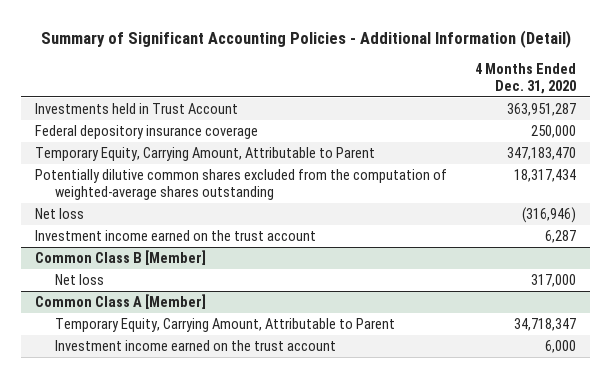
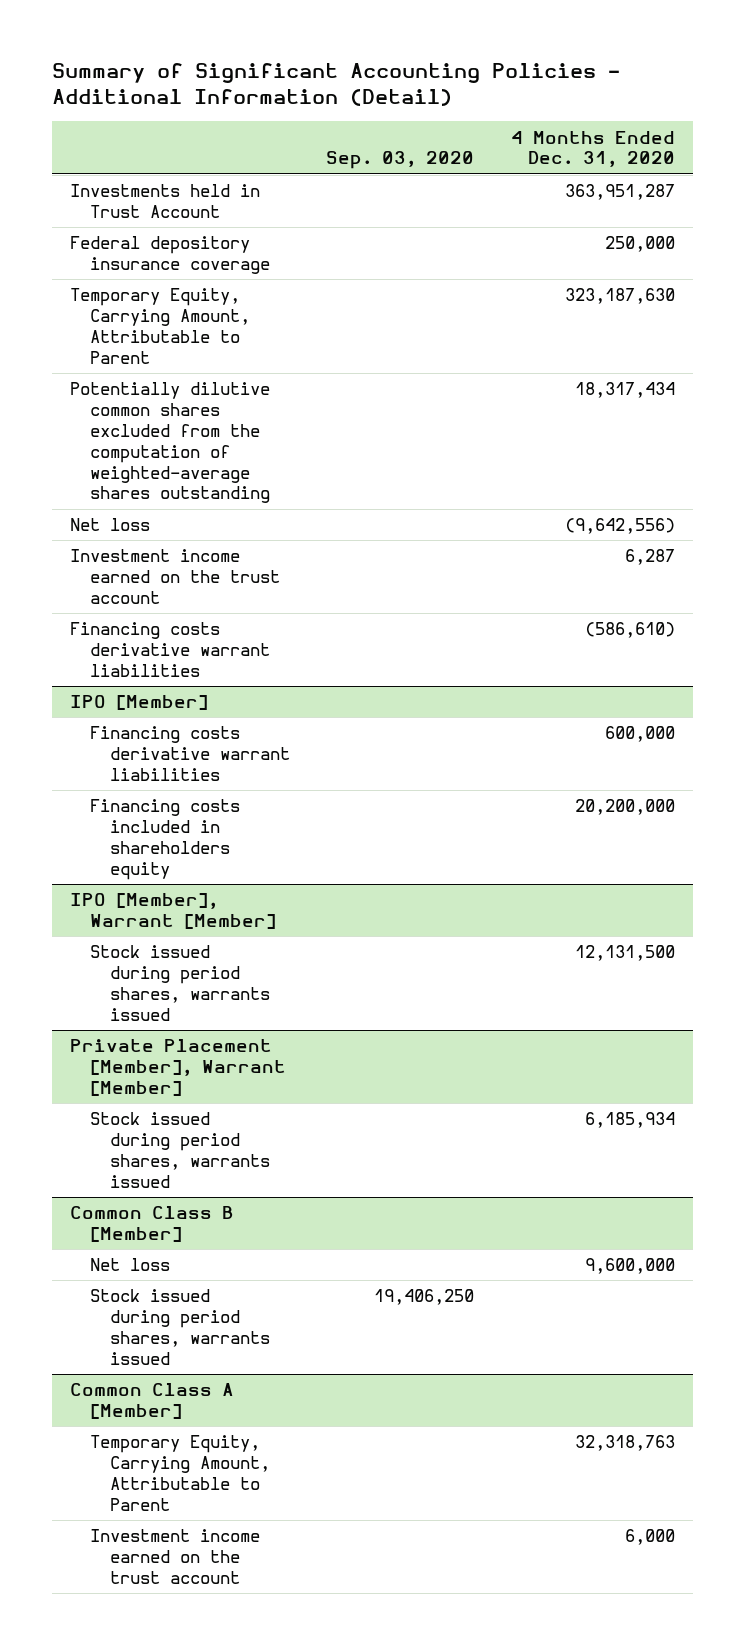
none -> [326,151,475,170] Sep. 03, 2020
[507,147,577,161] 347,183,470 -> [565,288,676,305] 323,187,630
[522,207,577,224] (316,946) -> [565,518,676,535] (9,642,556)
none -> [70,622,270,677] Financing costs derivative warrant liabilities
none -> [70,695,209,711] IPO [Member]
none -> [89,726,290,781] Financing costs derivative warrant liabilities
none -> [89,799,240,880] Financing costs included in shareholders equity
none -> [70,893,276,930] IPO [Member], Warrant [Member]
none -> [89,945,270,1021] Stock issued during period shares, warrants issued
none -> [70,1039,286,1096] Private Placement [Member], Warrant [Member]
none -> [89,1112,270,1188] Stock issued during period shares, warrants issued
[531,274,577,288] 317,000 -> [585,1258,676,1275] 9,600,000
none -> [89,1289,270,1365] Stock issued during period shares, warrants issued
[514,318,577,332] 34,718,347 -> [575,1435,676,1452] 32,318,763

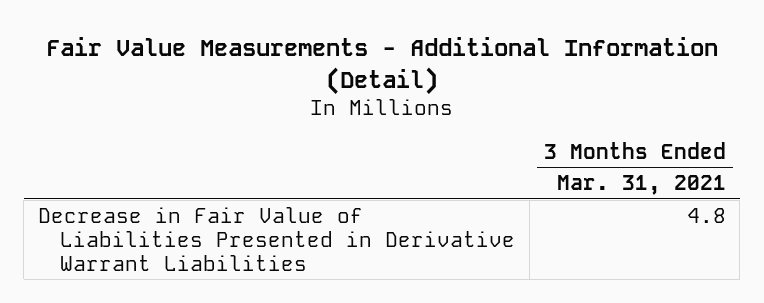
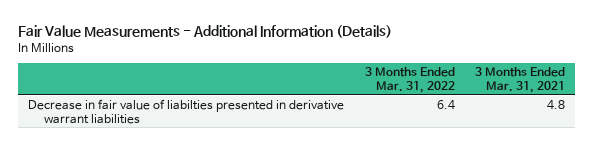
[45,36,718,95] Fair Value Measurements - Additional Information (Detail) -> [17,24,392,38] Fair Value Measurements - Additional Information (Details)
none -> [364,67,455,94] 3 Months Ended Mar. 31, 2022
[38,206,516,271] Decrease in Fair Value of Liabilities Presented in Derivative Warrant Liabilities -> [28,98,345,124] Decrease in fair value of liabilties presented in derivative warrant liabilities

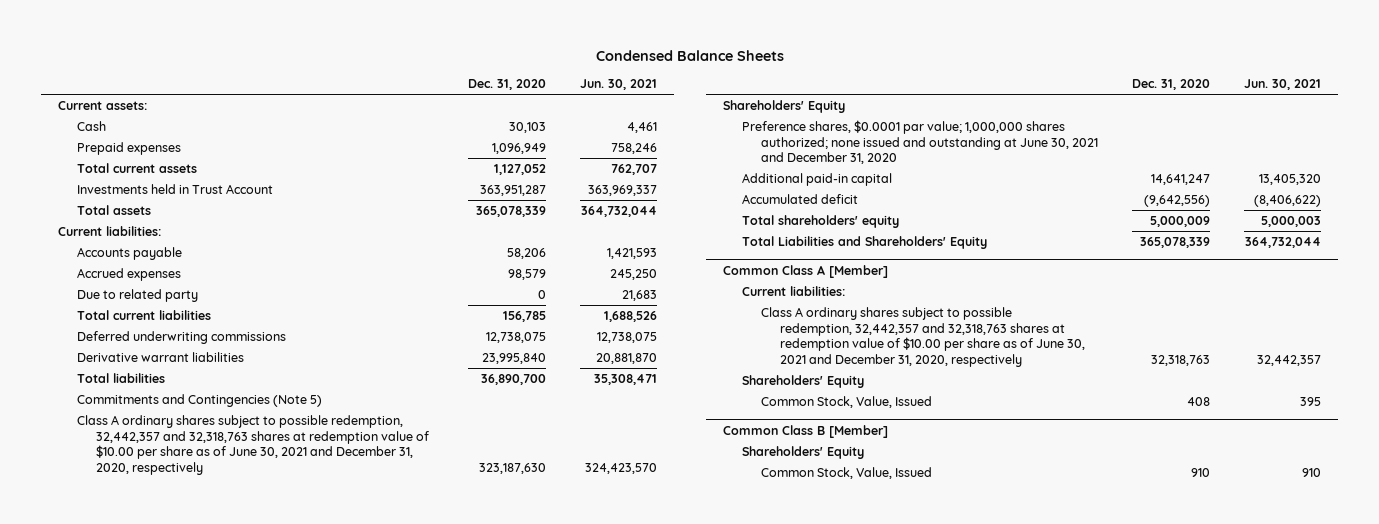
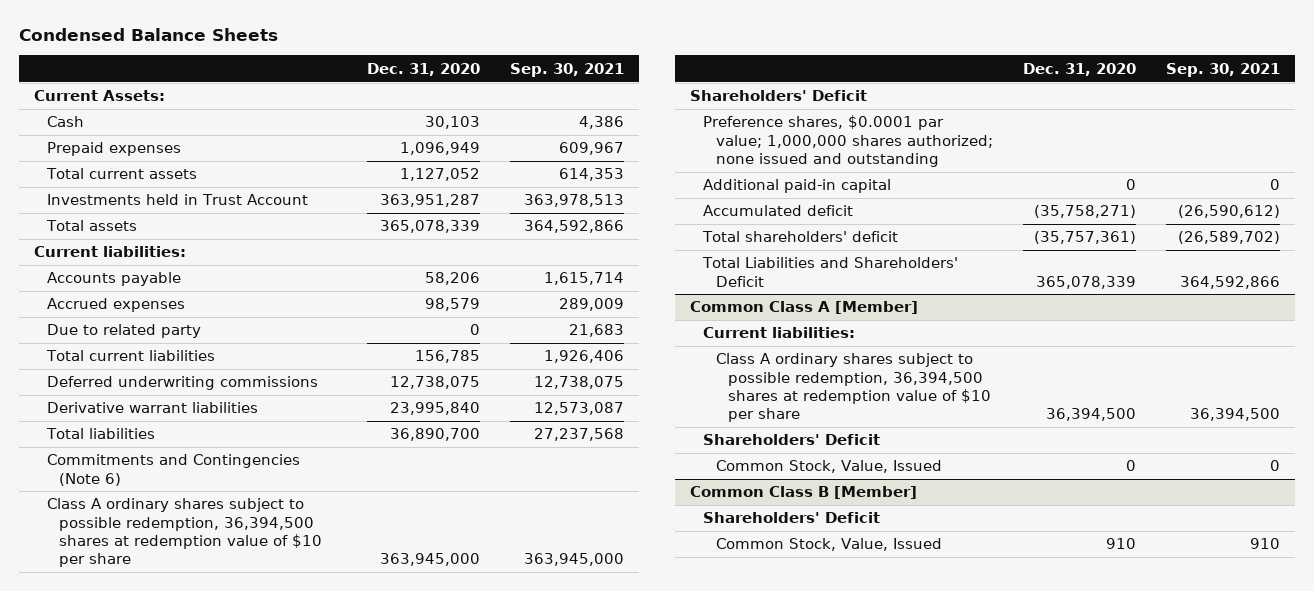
[579,79,657,91] Jun. 30, 2021 -> none
none -> [509,62,624,77] Sep. 30, 2021
[58,100,148,110] Current assets: -> [33,90,165,102] Current Assets:
[77,393,323,407] Commitments and Contingencies (Note 5) -> [46,454,300,486] Commitments and Contingencies (Note 6)
[77,414,430,475] Class A ordinary shares subject to possible redemption, 32,442,357 and 32,318,763 shares at redemption value of $10.00 per share as of June 30, 2021 and December 31, 2020, respectively -> [46,498,323,567] Class A ordinary shares subject to possible redemption, 36,394,500 shares at redemption value of $10 per share
[478,462,546,474] 323,187,630 -> [379,552,480,566] 363,945,000
[722,99,845,113] Shareholders' Equity -> [690,90,868,102] Shareholders' Deficit
[741,119,1098,165] Preference shares, $0.0001 par value; 1,000,000 shares authorized; none issued and outstanding at June 30, 2021 and December 31, 2020 -> [702,115,993,167] Preference shares, $0.0001 par value; 1,000,000 shares authorized; none issued and outstanding
[1151,173,1211,185] 14,641,247 -> [1125,179,1136,191] 0
[1144,194,1211,207] (9,642,556) -> [1033,205,1136,219] (35,758,271)
[741,214,899,228] Total shareholders' equity -> [701,231,898,243] Total shareholders' deficit
[1150,215,1211,227] 5,000,009 -> [1033,231,1136,245] (35,757,361)
[741,235,987,249] Total Liabilities and Shareholders' Equity -> [701,257,958,287] Total Liabilities and Shareholders' Deficit
[760,306,1086,367] Class A ordinary shares subject to possible redemption, 32,442,357 and 32,318,763 shares at redemption value of $10.00 per share as of June 30, 2021 and December 31, 2020, respectively -> [715,353,992,422] Class A ordinary shares subject to possible redemption, 36,394,500 shares at redemption value of $10 per share
[1151,354,1211,366] 32,318,763 -> [1045,407,1136,421] 36,394,500
[741,374,864,388] Shareholders' Equity -> [702,434,880,446] Shareholders' Deficit
[1187,396,1211,406] 408 -> [1125,460,1136,472] 0
[741,445,864,459] Shareholders' Equity -> [702,512,880,524] Shareholders' Deficit

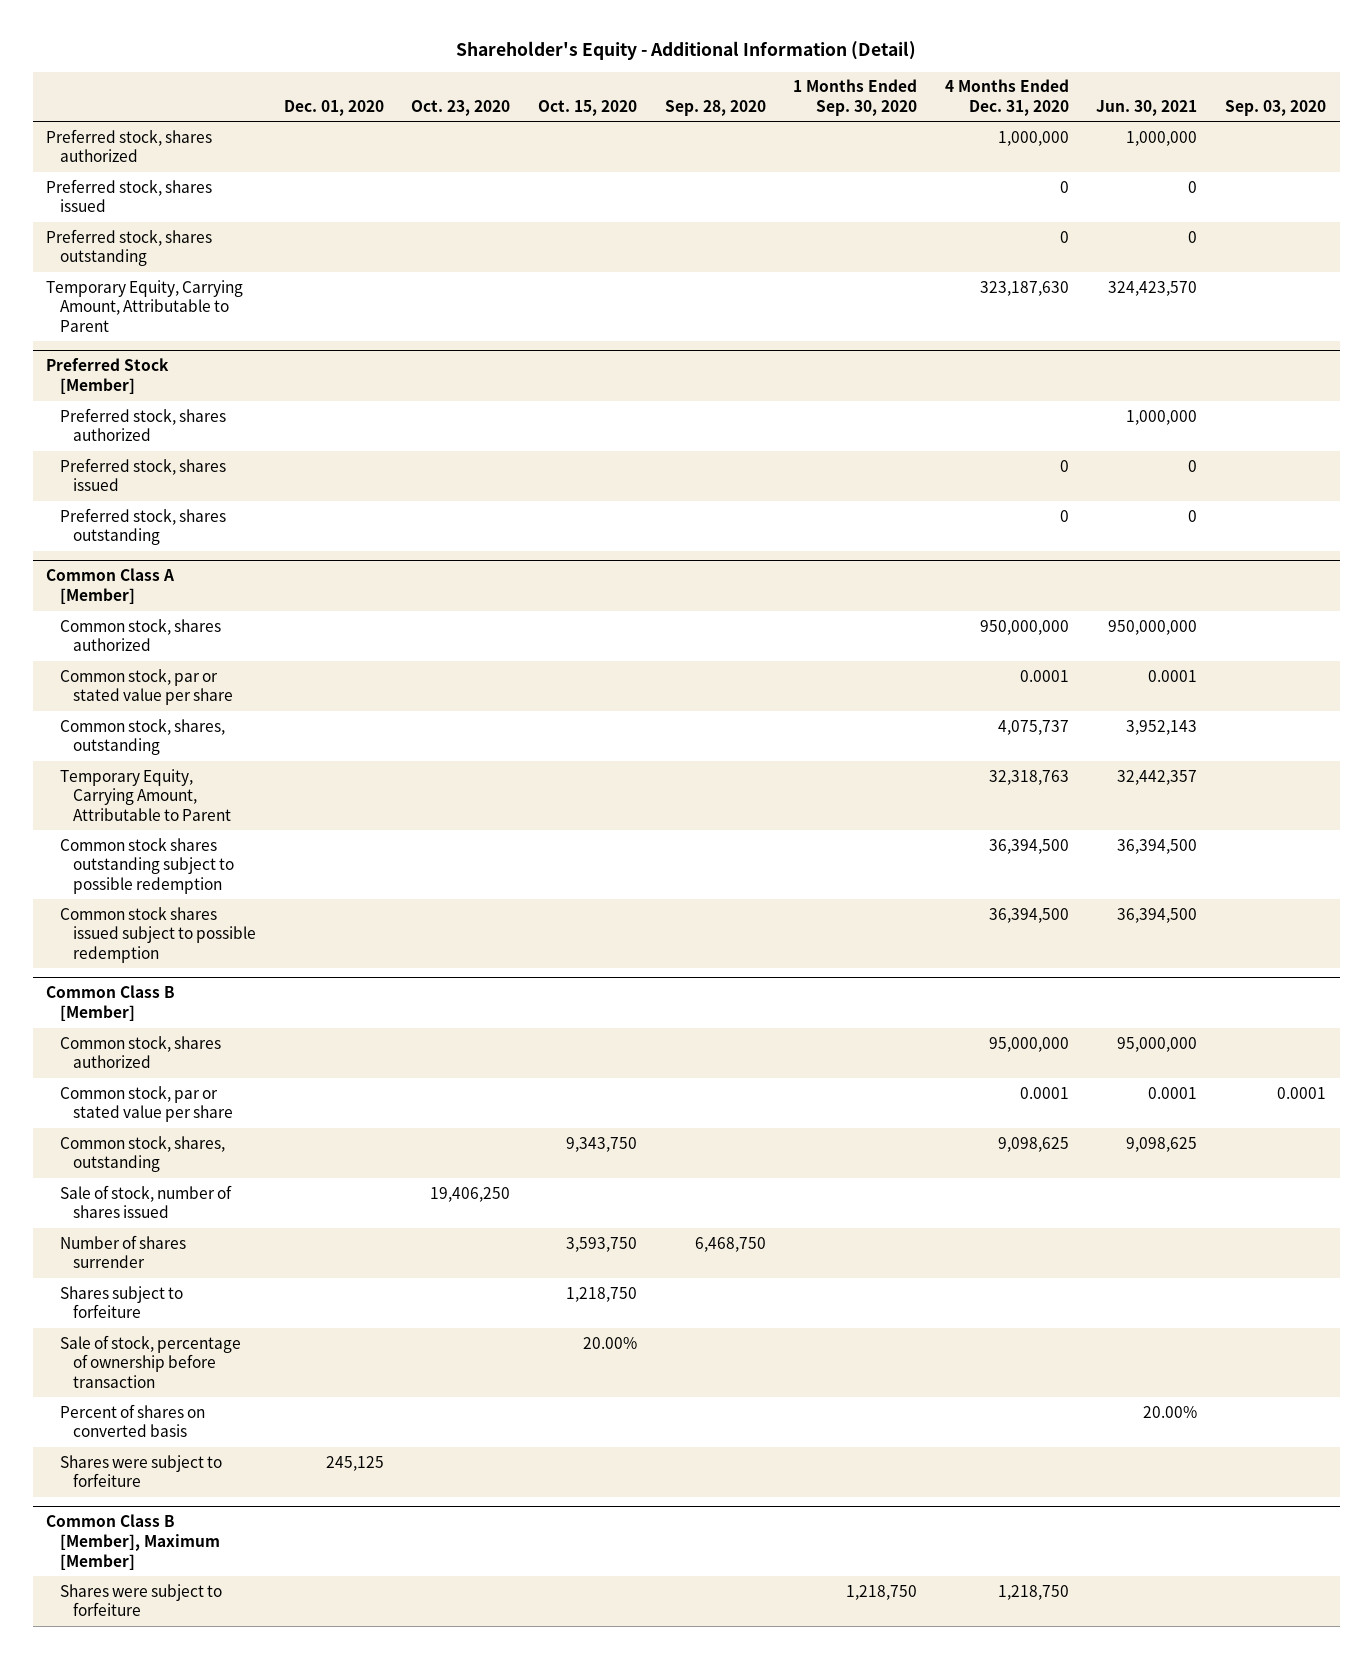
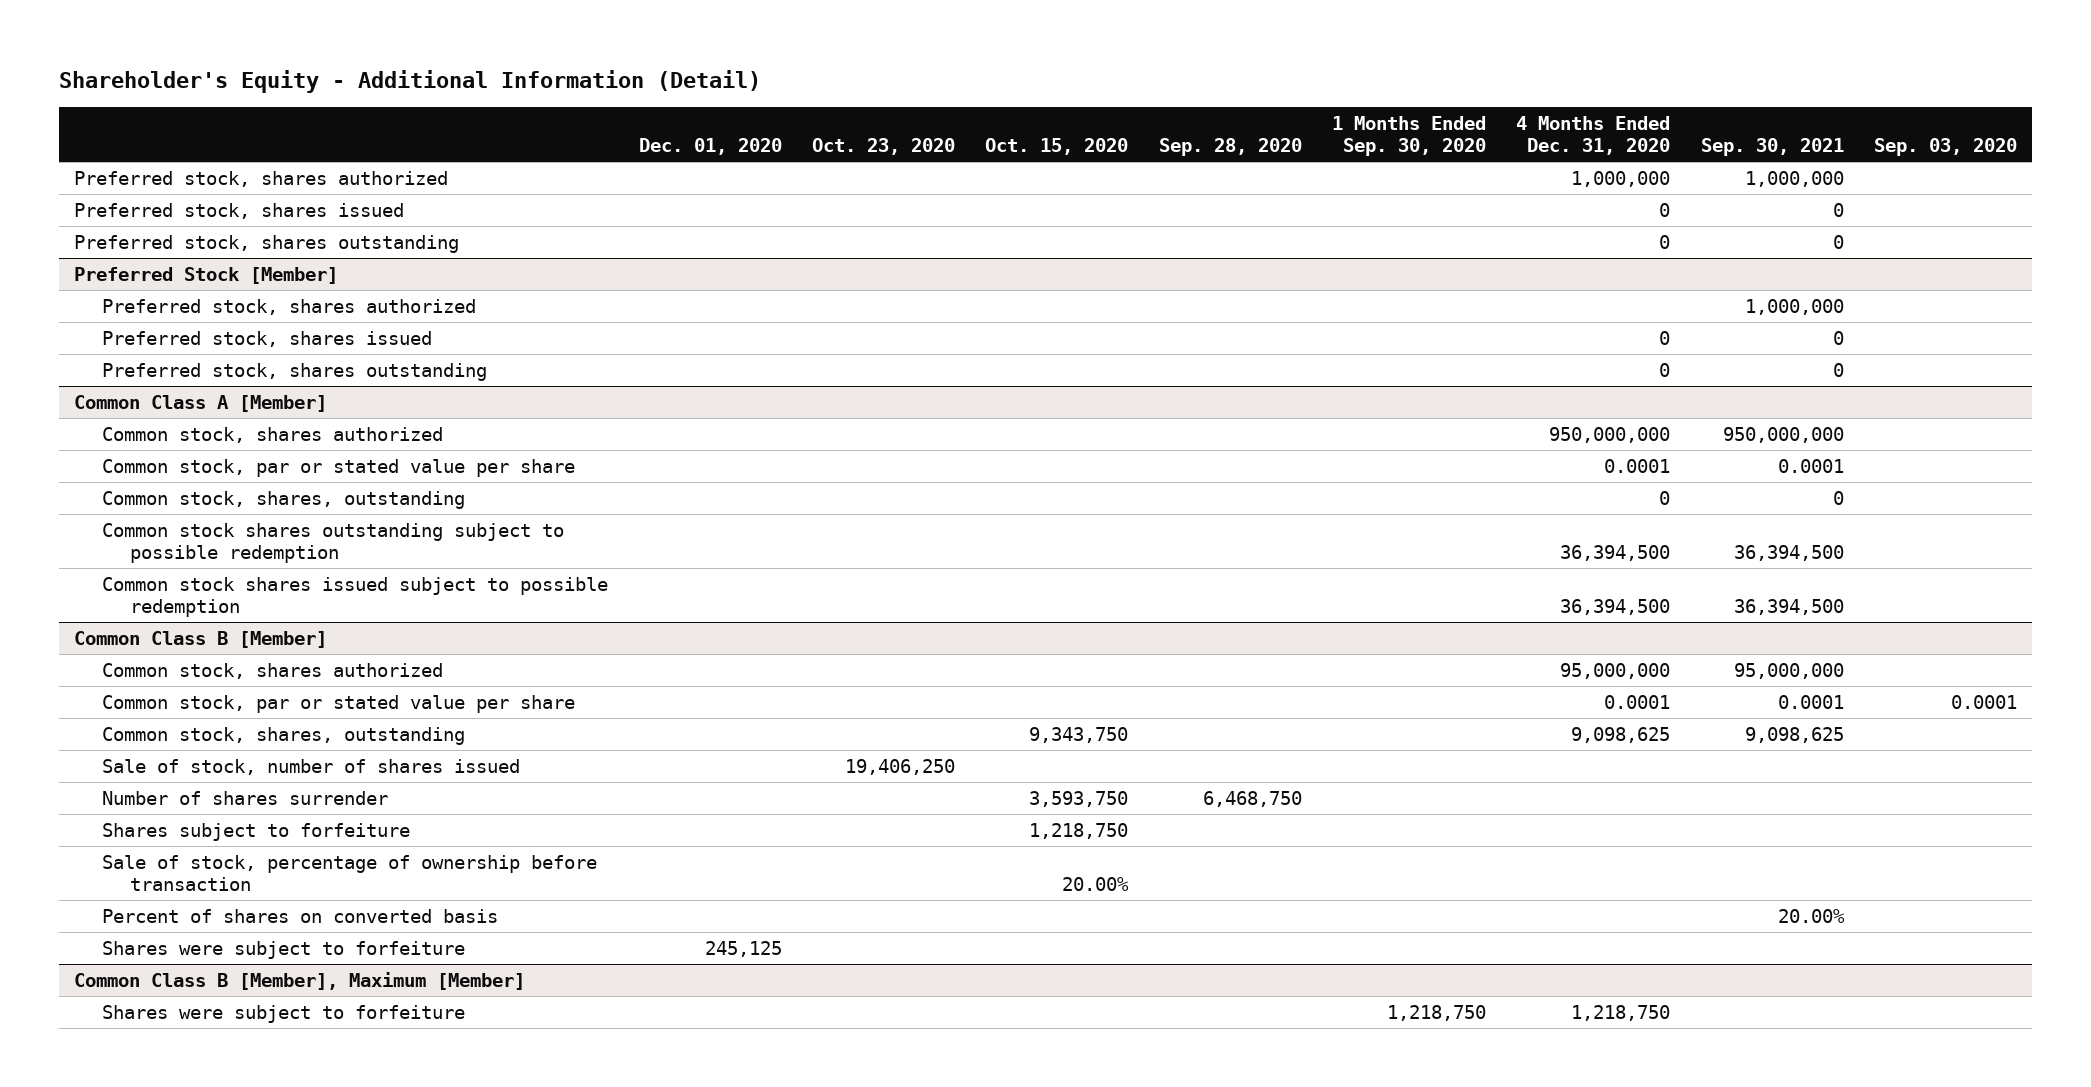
[1096,99,1198,116] Jun. 30, 2021 -> none
none -> [1700,137,1844,156] Sep. 30, 2021
[46,279,244,332] Temporary Equity, Carrying Amount, Attributable to Parent -> none
[59,768,232,821] Temporary Equity, Carrying Amount, Attributable to Parent -> none
[997,719,1069,735] 4,075,737 -> [1659,490,1671,505] 0

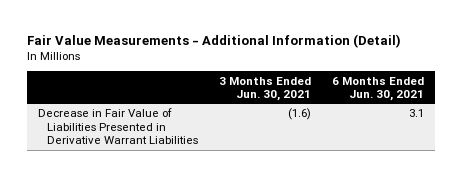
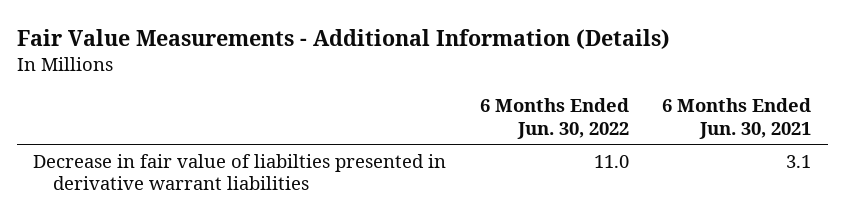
[27,33,402,48] Fair Value Measurements - Additional Information (Detail) -> [16,28,670,49] Fair Value Measurements - Additional Information (Details)
[219,76,312,101] 3 Months Ended Jun. 30, 2021 -> none
none -> [479,98,629,139] 6 Months Ended Jun. 30, 2022
[37,108,198,145] Decrease in Fair Value of Liabilities Presented in Derivative Warrant Liabilities -> [33,153,447,191] Decrease in fair value of liabilties presented in derivative warrant liabilities

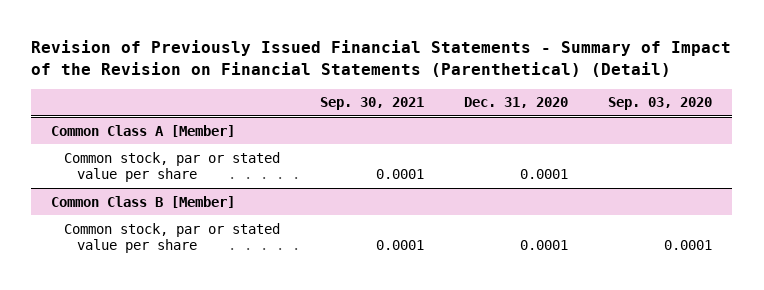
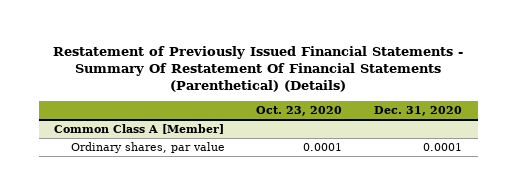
[31,39,732,77] Revision of Previously Issued Financial Statements - Summary of Impact of the Revision on Financial Statements (Parenthetical) (Detail) -> [53,45,464,93] Restatement of Previously Issued Financial Statements - Summary Of Restatement Of Financial Statements (Parenthetical) (Details)
[320,97,425,111] Sep. 30, 2021 -> none
[608,97,713,111] Sep. 03, 2020 -> none
none -> [256,106,343,117] Oct. 23, 2020
[51,195,236,208] Common Class B [Member] -> none
[64,222,281,254] Common stock, par or stated value per share -> none
[64,151,281,183] Common stock, par or stated value per share -> [70,141,225,153] Ordinary shares, par value

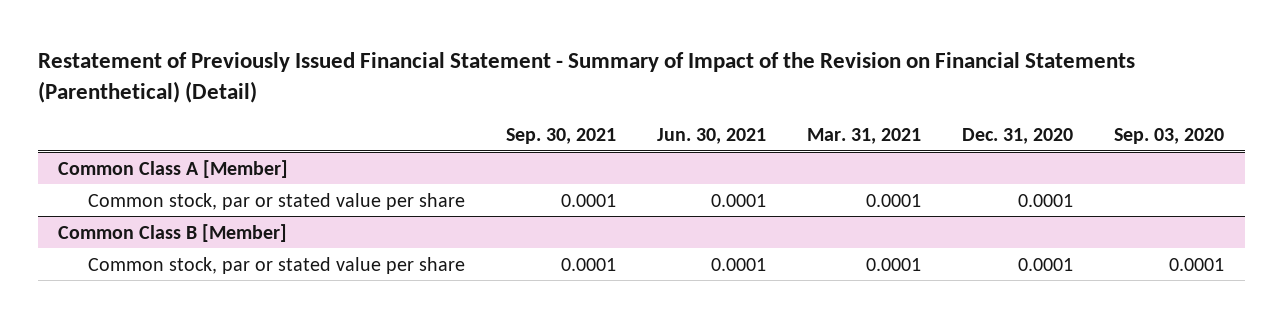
[53,45,464,93] Restatement of Previously Issued Financial Statements - Summary Of Restatement Of Financial Statements (Parenthetical) (Details) -> [37,52,1135,103] Restatement of Previously Issued Financial Statement - Summary of Impact of the Revision on Financial Statements (Parenthetical) (Detail)
[256,106,343,117] Oct. 23, 2020 -> none
none -> [505,128,616,145] Sep. 30, 2021
none -> [656,128,766,145] Jun. 30, 2021
none -> [807,128,922,145] Mar. 31, 2021
none -> [1114,128,1225,145] Sep. 03, 2020
[70,141,225,153] Ordinary shares, par value -> [87,192,465,210] Common stock, par or stated value per share
none -> [58,223,288,242] Common Class B [Member]
none -> [87,256,465,274] Common stock, par or stated value per share

